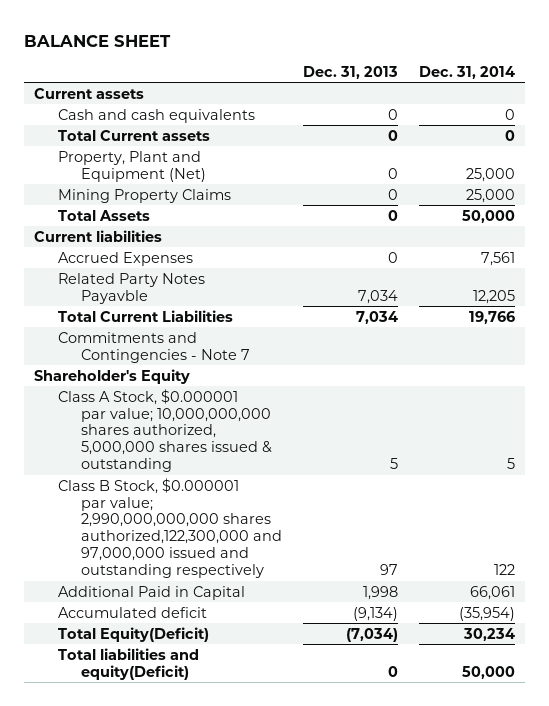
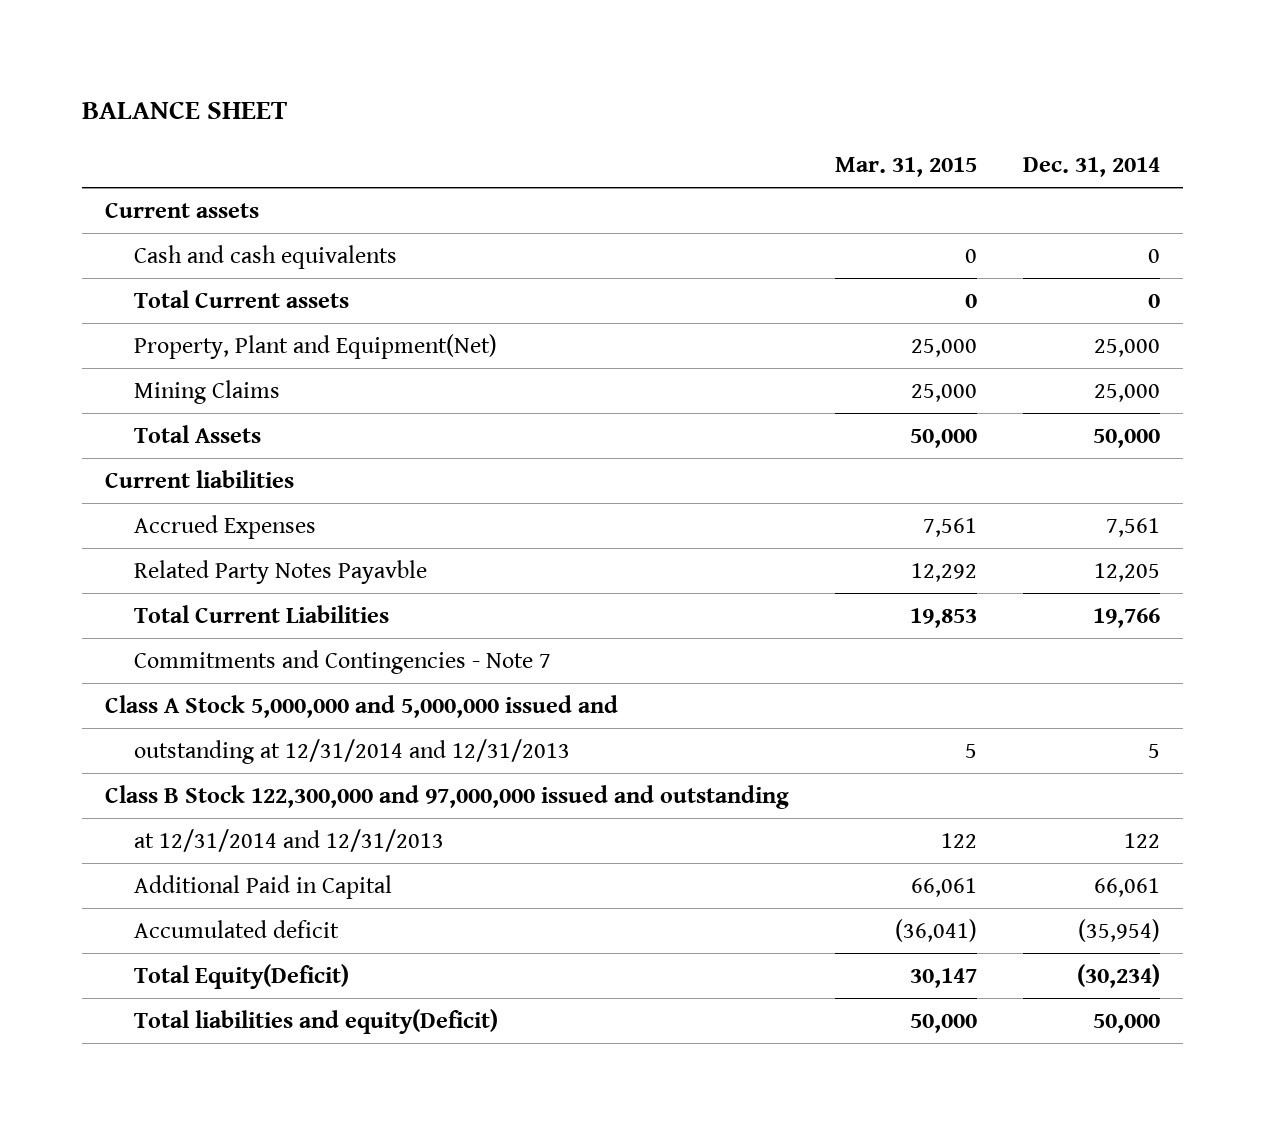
[302,65,398,79] Dec. 31, 2013 -> none
none -> [835,157,978,178] Mar. 31, 2015
[57,150,206,182] Property, Plant and Equipment (Net) -> [133,333,497,359] Property, Plant and Equipment(Net)
[57,188,231,203] Mining Property Claims -> [133,379,280,404] Mining Claims
[57,388,272,473] Class A Stock, $0.000001 par value; 10,000,000,000 shares authorized, 5,000,000 shares issued & outstanding -> none
none -> [105,694,619,718] Class A Stock 5,000,000 and 5,000,000 issued and
none -> [133,738,570,764] outstanding at 12/31/2014 and 12/31/2013
[34,368,191,384] Shareholder's Equity -> [105,784,790,809] Class B Stock 122,300,000 and 97,000,000 issued and outstanding
[57,477,282,579] Class B Stock, $0.000001 par value; 2,990,000,000,000 shares authorized,122,300,000 and 97,000,000 issued and outstanding respectively -> [133,828,444,852] at 12/31/2014 and 12/31/2013
[462,627,515,641] 30,234 -> [1077,963,1161,988] (30,234)

